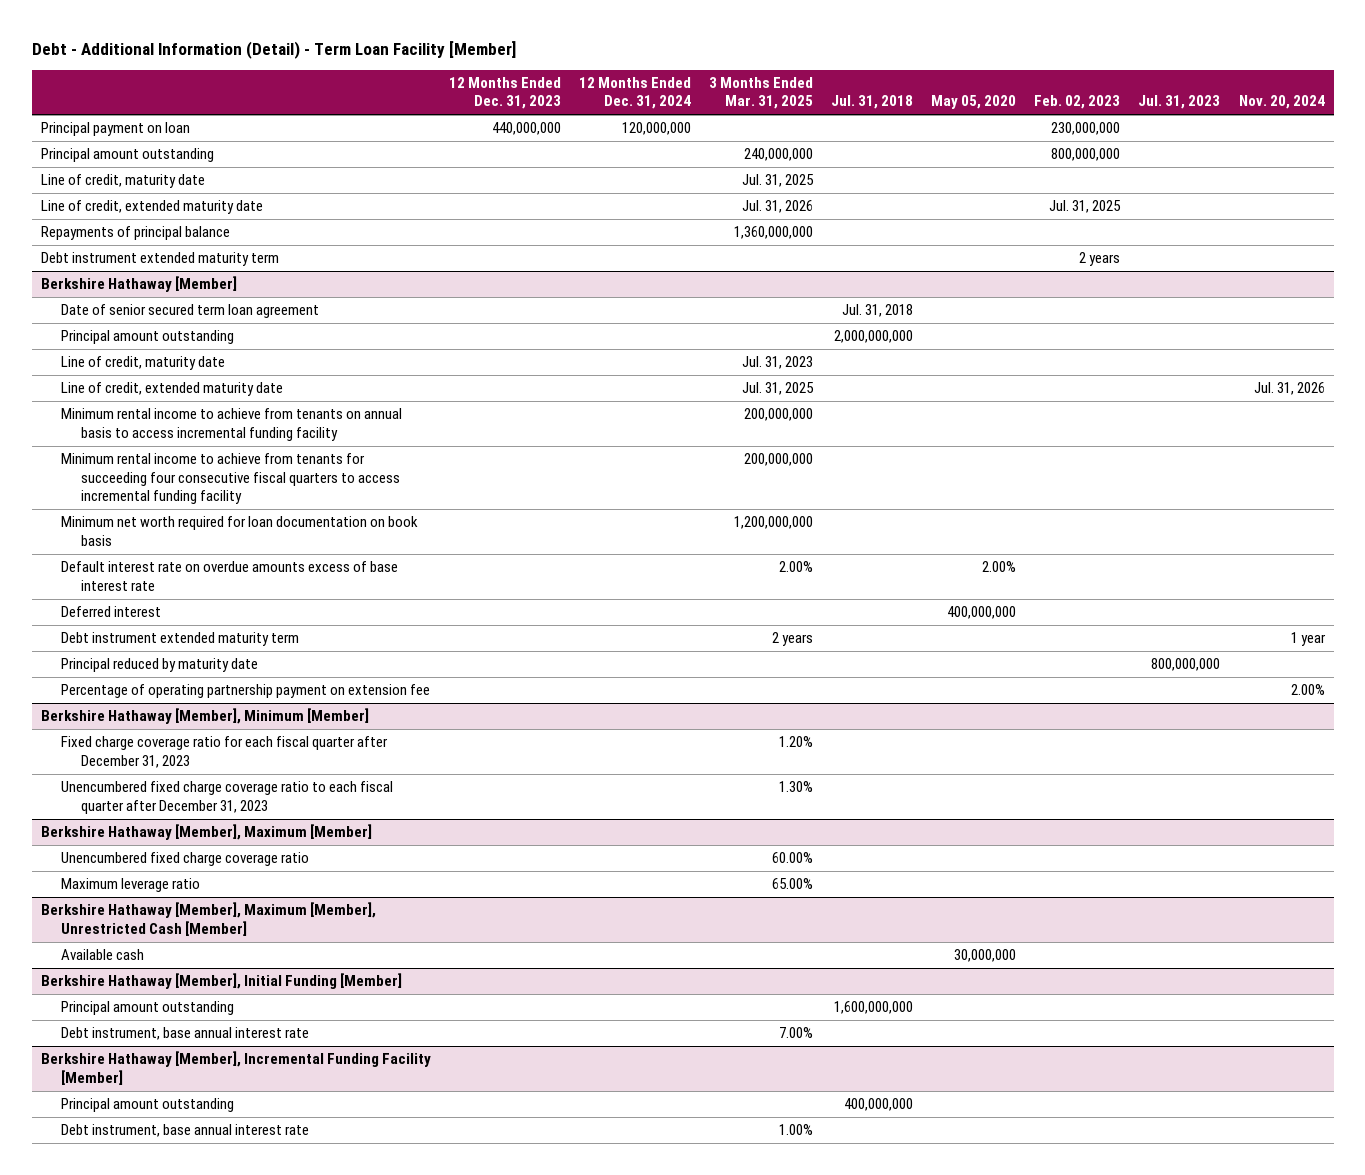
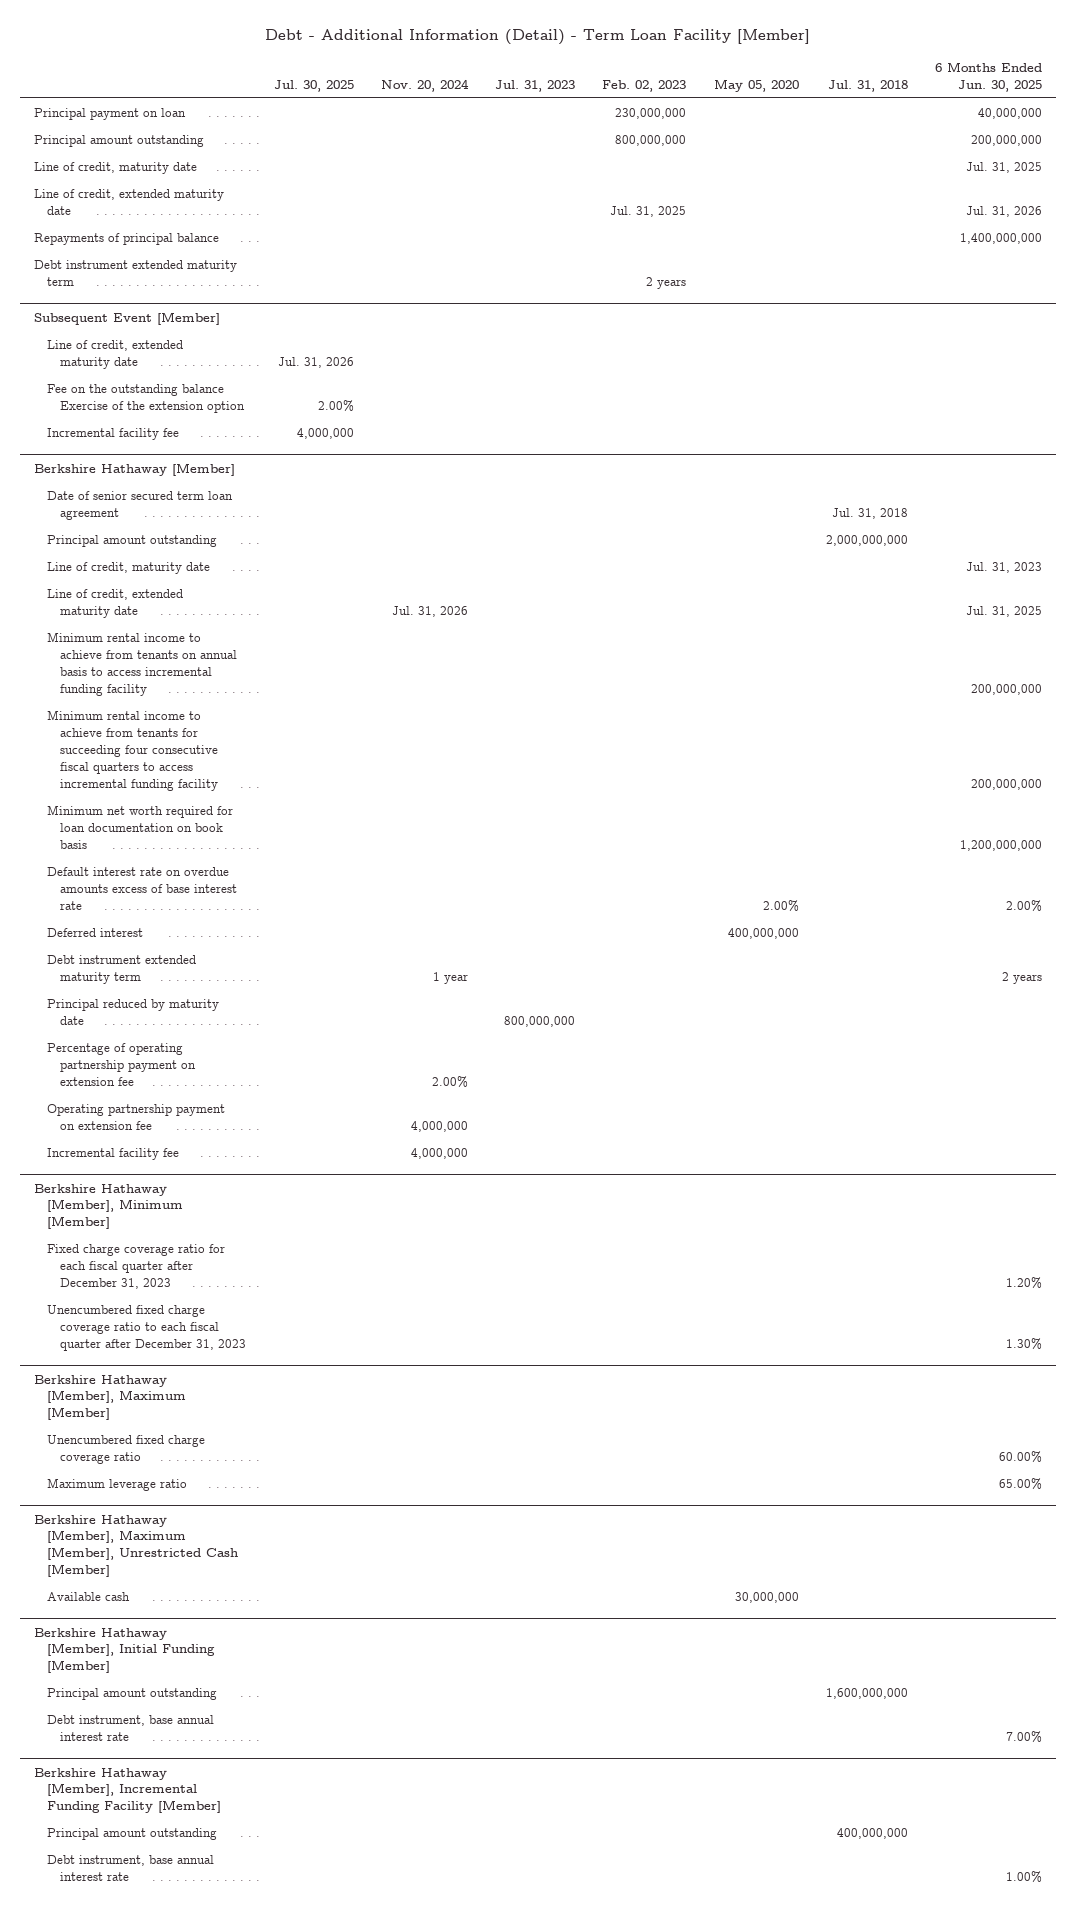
[448,76,561,110] 12 Months Ended Dec. 31, 2023 -> none
[578,76,691,110] 12 Months Ended Dec. 31, 2024 -> none
[709,76,814,110] 3 Months Ended Mar. 31, 2025 -> none
none -> [273,79,354,92] Jul. 30, 2025
none -> [935,61,1043,92] 6 Months Ended Jun. 30, 2025
none -> [33,311,220,325] Subsequent Event [Member]
none -> [47,340,184,369] Line of credit, extended maturity date
none -> [47,384,246,413] Fee on the outstanding balance Exercise of the extension option
none -> [47,428,180,441] Incremental facility fee
none -> [47,1104,226,1130] Operating partnership payment on extension fee
none -> [47,1148,180,1161] Incremental facility fee

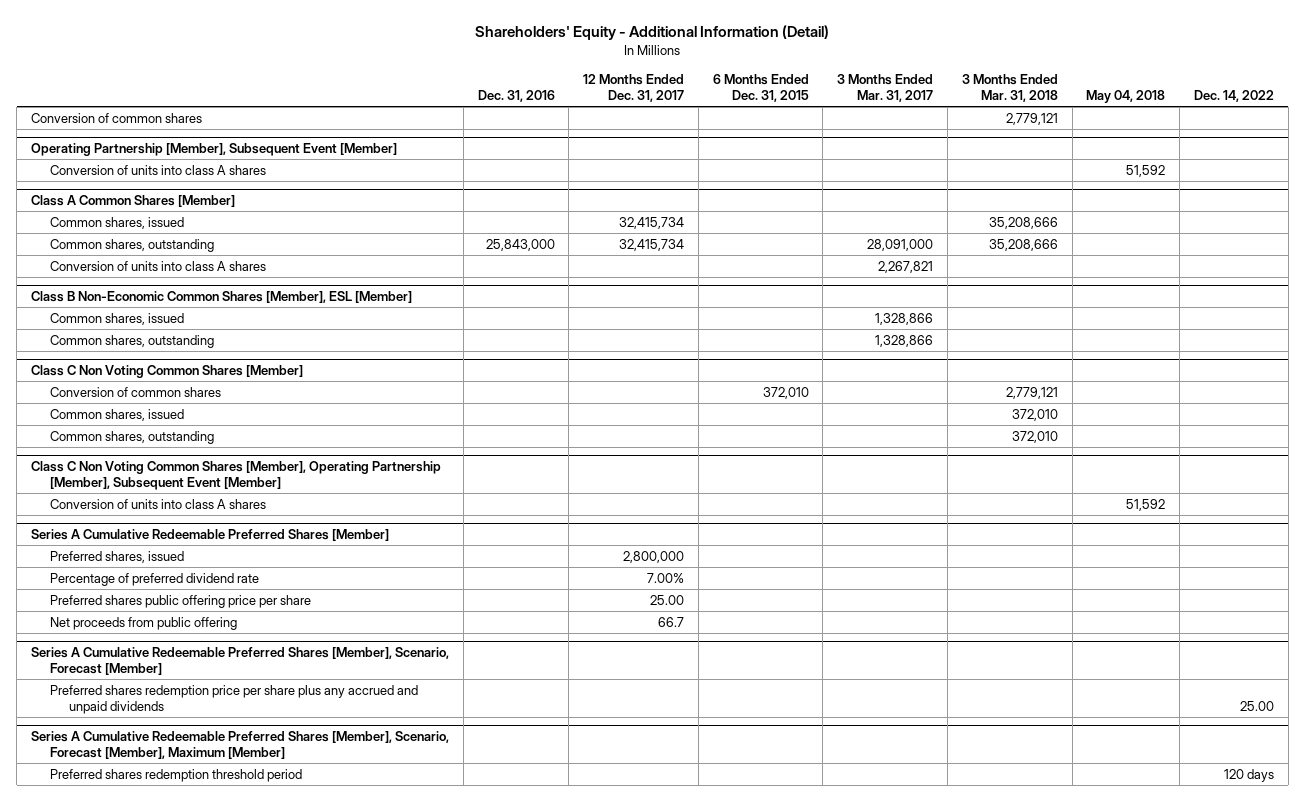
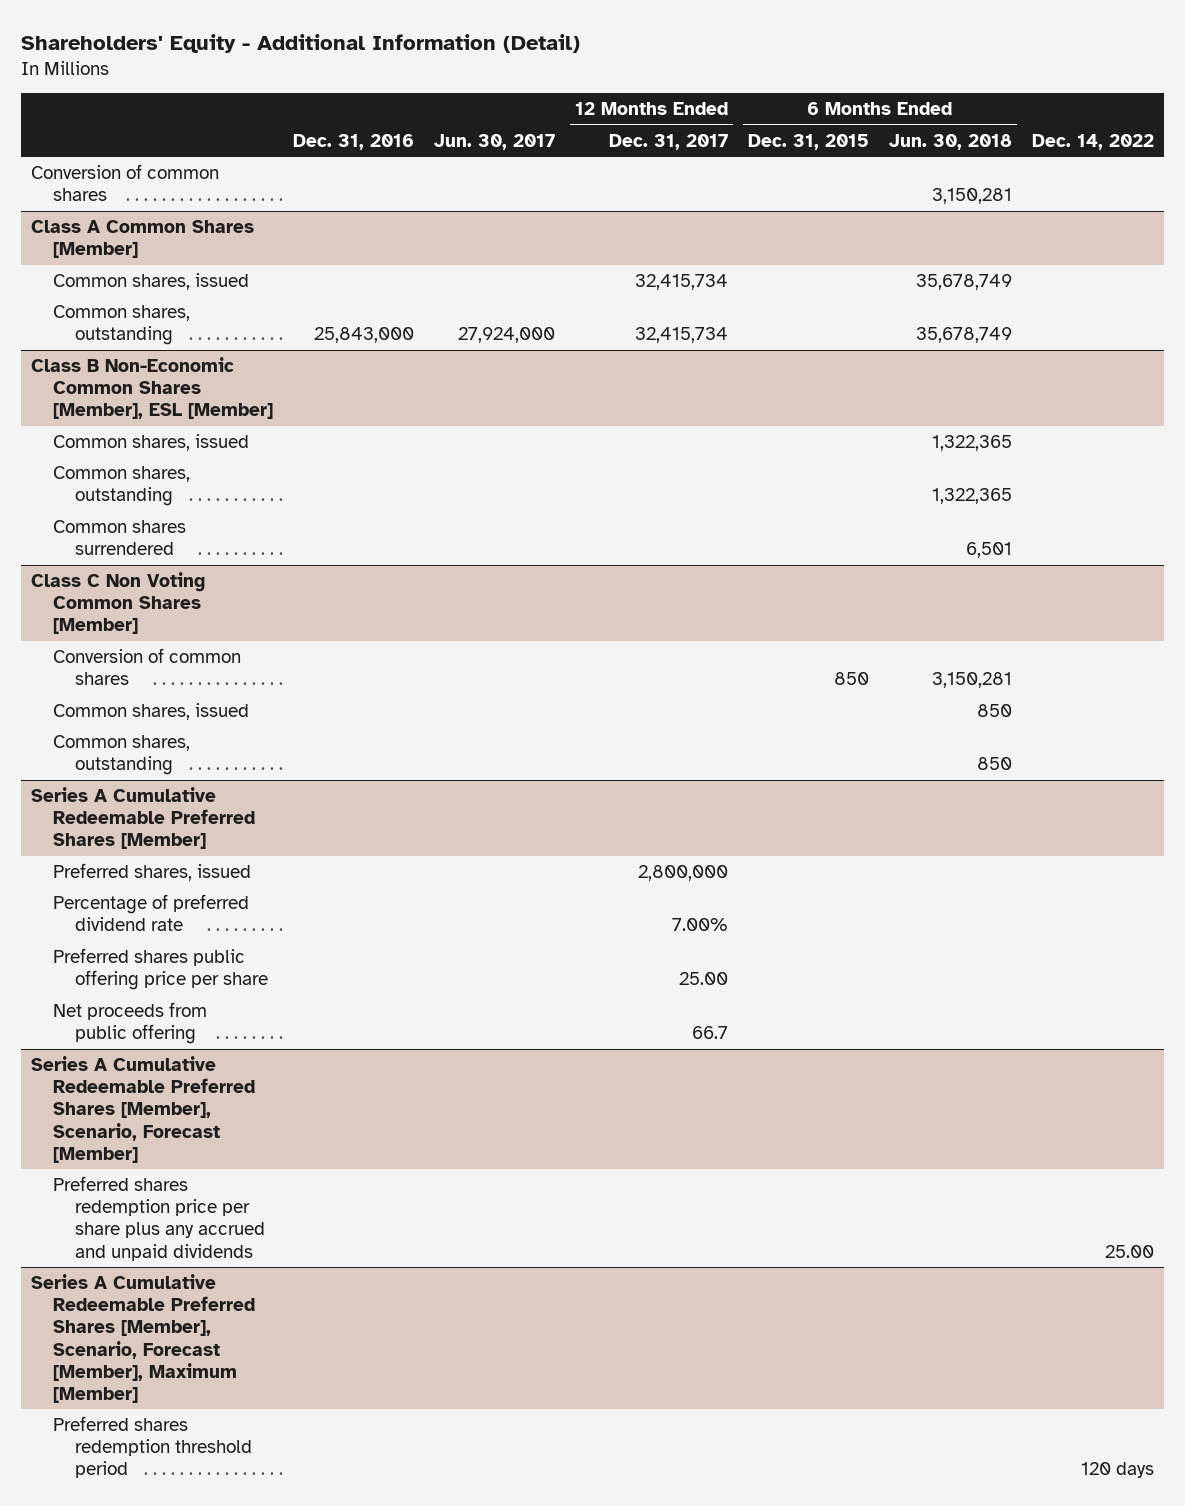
[837,73,934,103] 3 Months Ended Mar. 31, 2017 -> none
[961,73,1058,103] 3 Months Ended Mar. 31, 2018 -> none
[1086,90,1166,104] May 04, 2018 -> none
none -> [434,133,556,150] Jun. 30, 2017
none -> [889,133,1013,150] Jun. 30, 2018
[30,142,397,156] Operating Partnership [Member], Subsequent Event [Member] -> none
[50,164,267,175] Conversion of units into class A shares -> none
[50,260,267,271] Conversion of units into class A shares -> none
none -> [53,519,187,556] Common shares surrendered
[762,386,809,399] 372,010 -> [834,672,870,686] 850
[30,460,441,491] Class C Non Voting Common Shares [Member], Operating Partnership [Member], Subsequent Event [Member] -> none
[50,498,267,509] Conversion of units into class A shares -> none

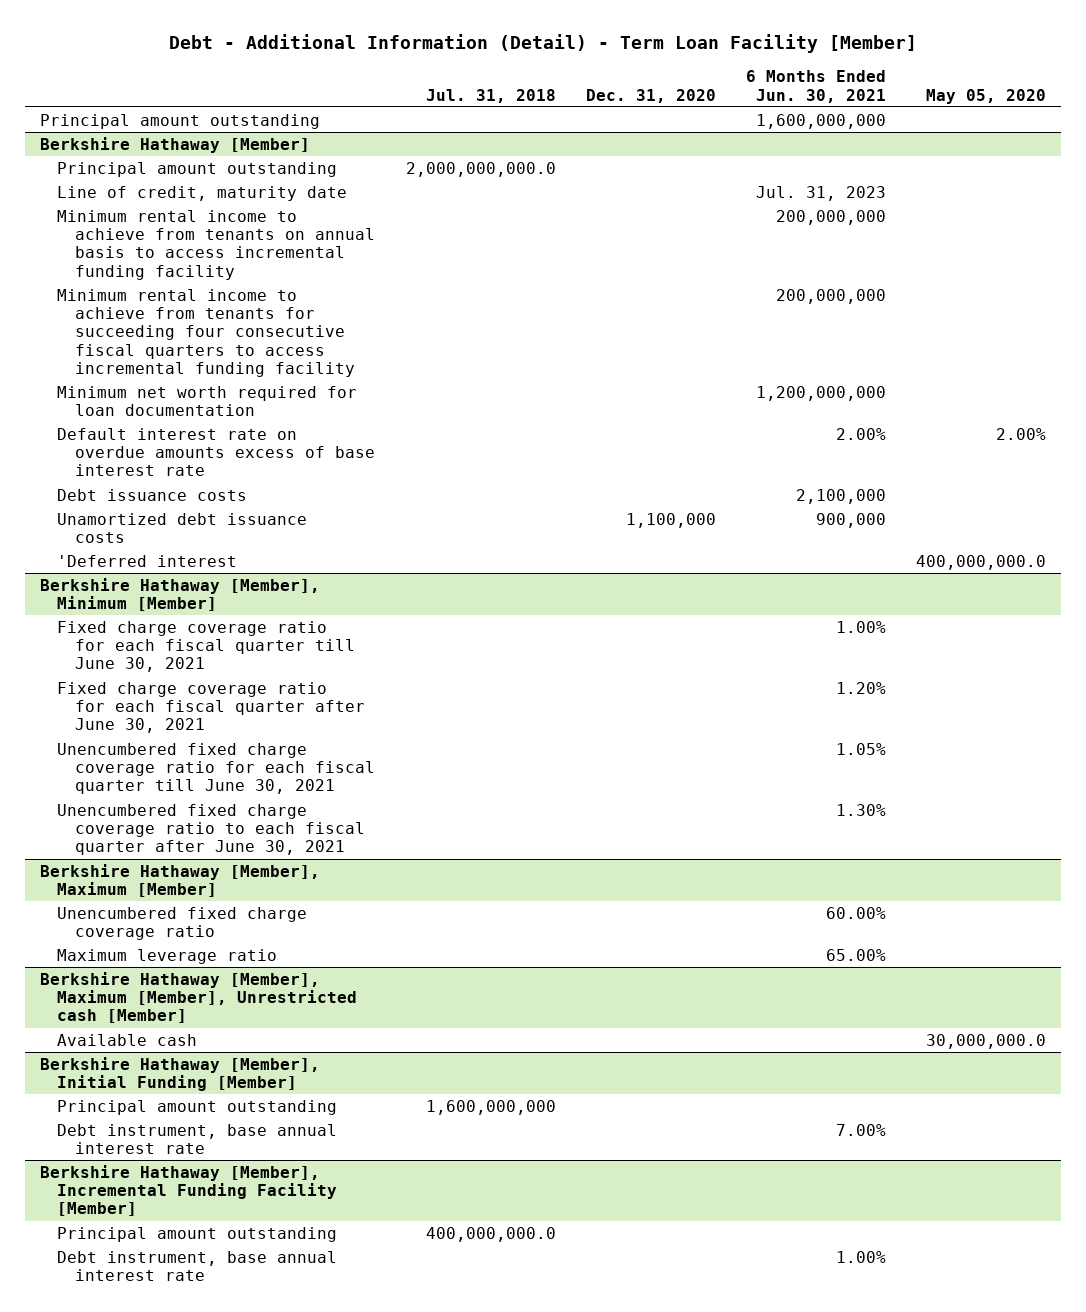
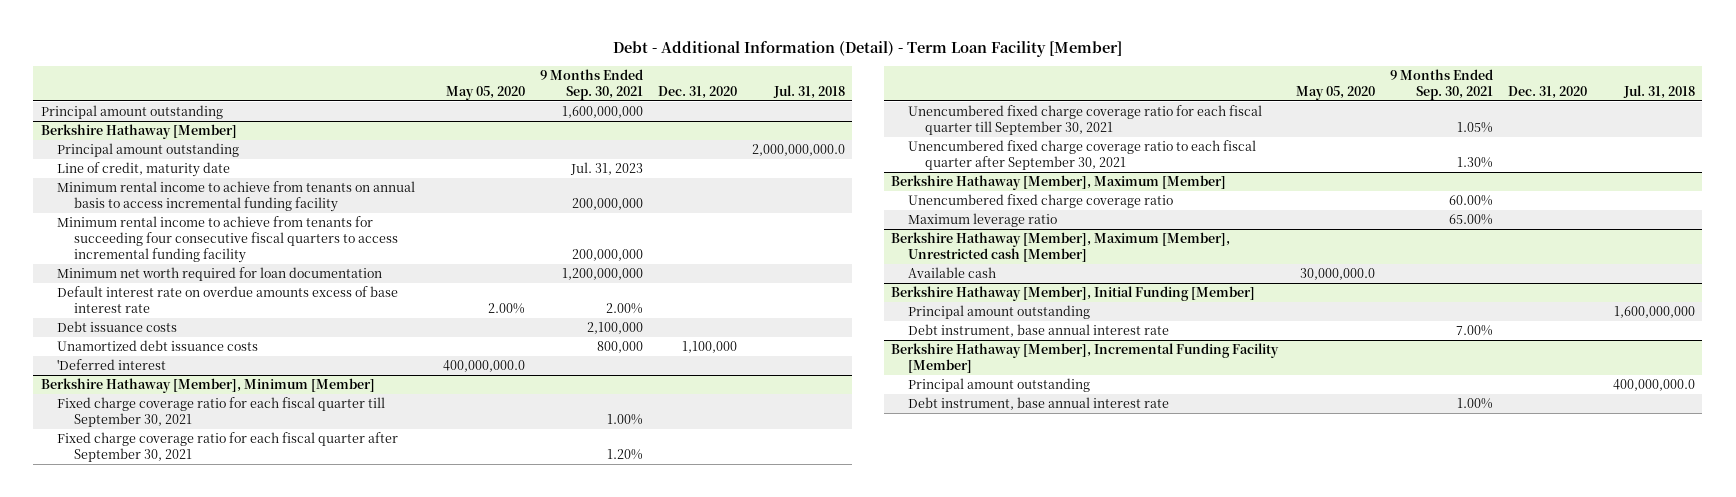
[745,70,886,103] 6 Months Ended Jun. 30, 2021 -> none
none -> [539,69,643,100] 9 Months Ended Sep. 30, 2021
[57,620,356,673] Fixed charge coverage ratio for each fiscal quarter till June 30, 2021 -> [57,397,386,427] Fixed charge coverage ratio for each fiscal quarter till September 30, 2021
[57,681,366,734] Fixed charge coverage ratio for each fiscal quarter after June 30, 2021 -> [57,432,399,462] Fixed charge coverage ratio for each fiscal quarter after September 30, 2021
[57,742,376,795] Unencumbered fixed charge coverage ratio for each fiscal quarter till June 30, 2021 -> [907,105,1262,135] Unencumbered fixed charge coverage ratio for each fiscal quarter till September 30, 2021
[57,803,366,856] Unencumbered fixed charge coverage ratio to each fiscal quarter after June 30, 2021 -> [907,140,1256,170] Unencumbered fixed charge coverage ratio to each fiscal quarter after September 30, 2021

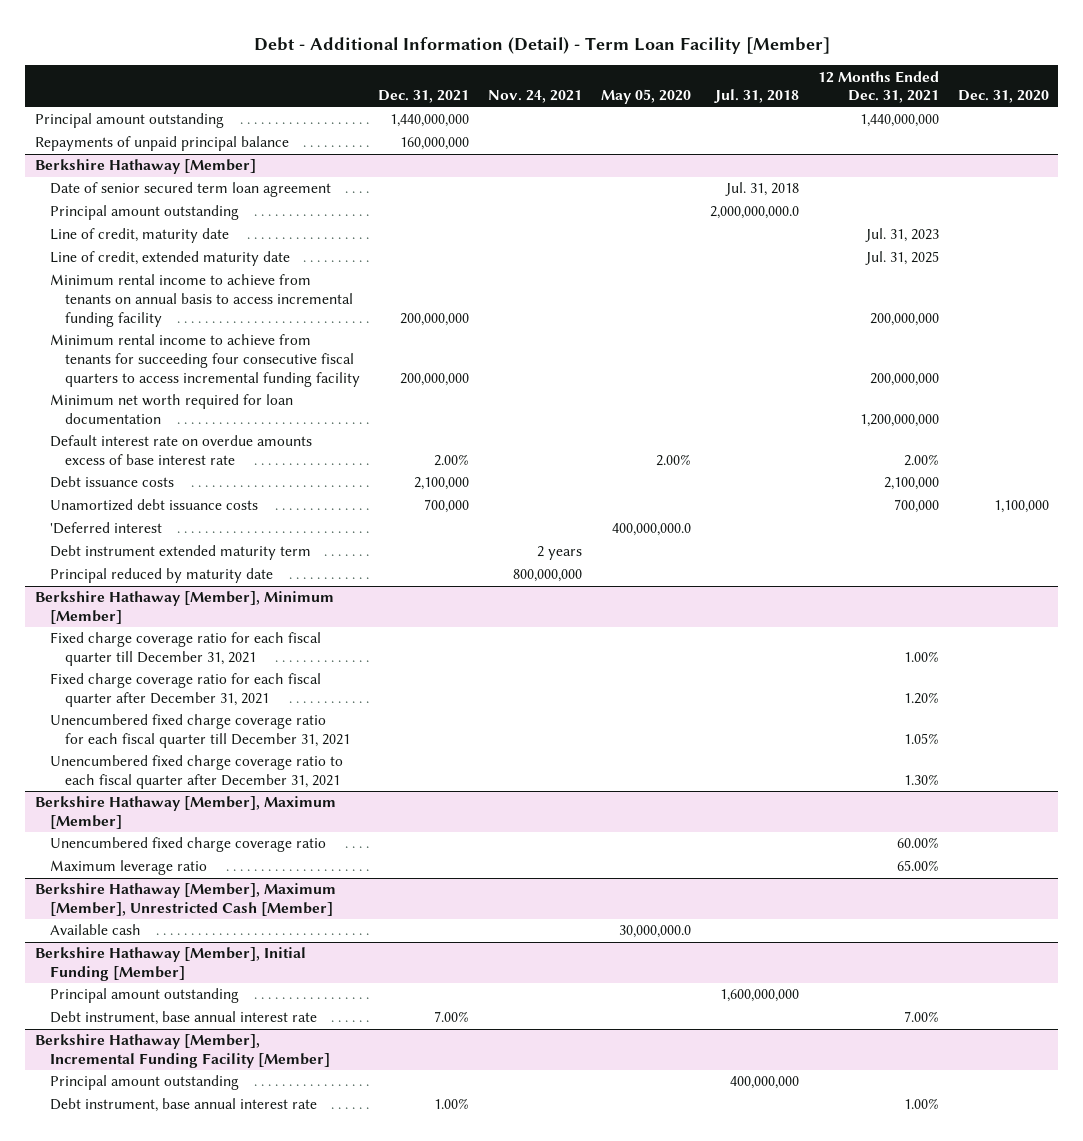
[539,69,643,100] 9 Months Ended Sep. 30, 2021 -> none
none -> [378,90,470,104] Dec. 31, 2021
none -> [488,90,583,104] Nov. 24, 2021
none -> [818,70,940,104] 12 Months Ended Dec. 31, 2021
none -> [34,136,289,152] Repayments of unpaid principal balance
none -> [49,182,331,198] Date of senior secured term loan agreement
none -> [49,251,290,267] Line of credit, extended maturity date
none -> [49,545,311,561] Debt instrument extended maturity term
none -> [49,568,273,584] Principal reduced by maturity date
[57,397,386,427] Fixed charge coverage ratio for each fiscal quarter till September 30, 2021 -> [49,632,321,667] Fixed charge coverage ratio for each fiscal quarter till December 31, 2021
[57,432,399,462] Fixed charge coverage ratio for each fiscal quarter after September 30, 2021 -> [49,673,321,708] Fixed charge coverage ratio for each fiscal quarter after December 31, 2021
[907,105,1262,135] Unencumbered fixed charge coverage ratio for each fiscal quarter till September 30, 2021 -> [49,714,350,749] Unencumbered fixed charge coverage ratio for each fiscal quarter till December 31, 2021
[907,140,1256,170] Unencumbered fixed charge coverage ratio to each fiscal quarter after September 30, 2021 -> [49,755,343,790] Unencumbered fixed charge coverage ratio to each fiscal quarter after December 31, 2021
[891,232,1231,262] Berkshire Hathaway [Member], Maximum [Member], Unrestricted cash [Member] -> [34,883,336,917] Berkshire Hathaway [Member], Maximum [Member], Unrestricted Cash [Member]
[1612,379,1695,392] 400,000,000.0 -> [730,1076,800,1090] 400,000,000

